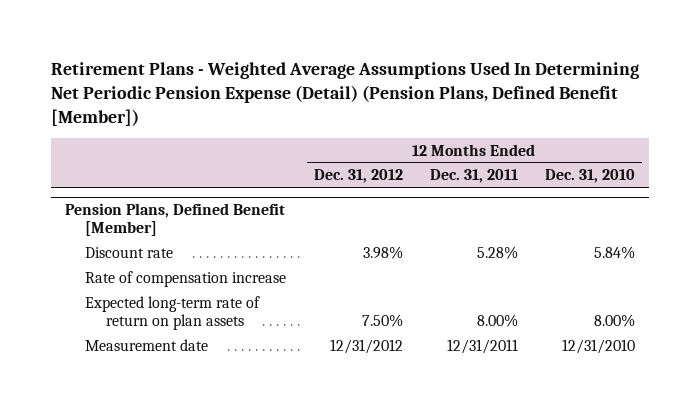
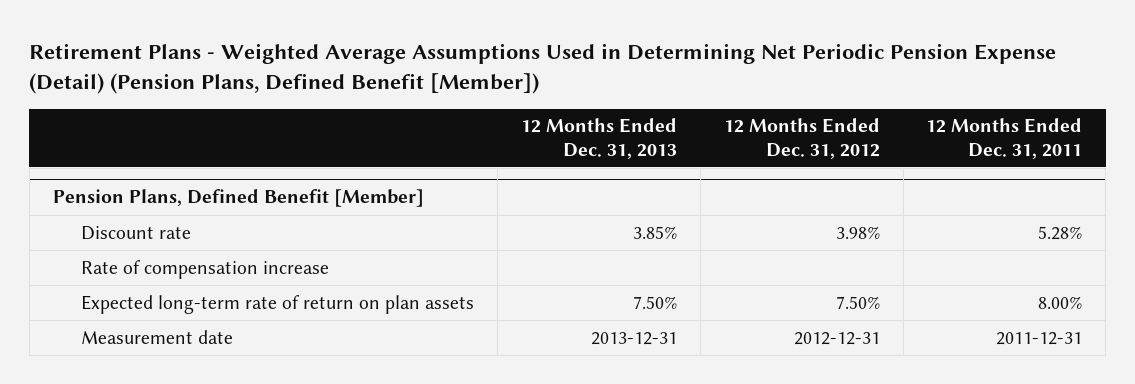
[51,62,640,126] Retirement Plans - Weighted Average Assumptions Used In Determining Net Periodic Pension Expense (Detail) (Pension Plans, Defined Benefit [Member]) -> [29,43,1057,95] Retirement Plans - Weighted Average Assumptions Used in Determining Net Periodic Pension Expense (Detail) (Pension Plans, Defined Benefit [Member])
[545,169,636,184] Dec. 31, 2010 -> none
none -> [520,118,677,159] 12 Months Ended Dec. 31, 2013
[329,338,403,354] 12/31/2012 -> [793,331,880,345] 2012-12-31
[446,338,518,354] 12/31/2011 -> [996,331,1083,345] 2011-12-31

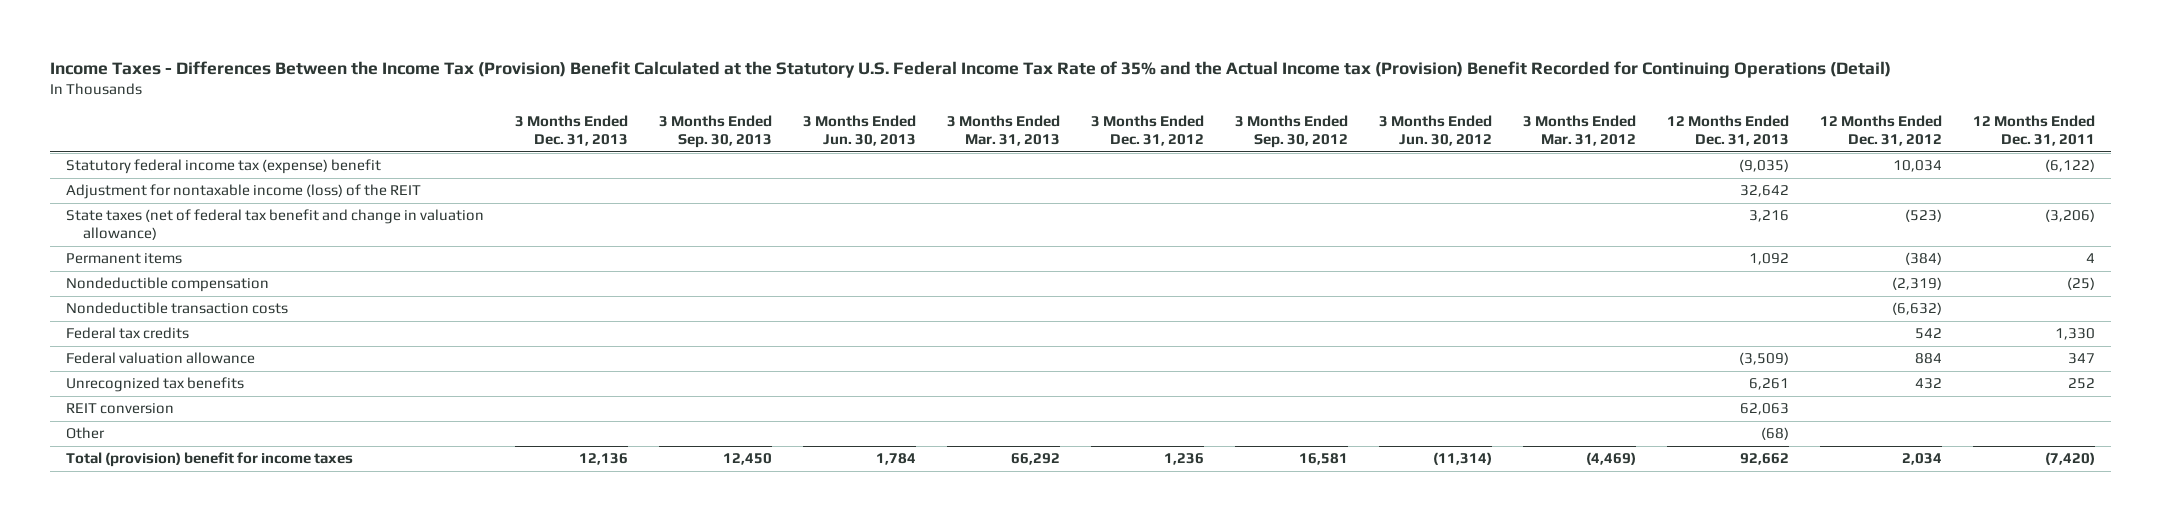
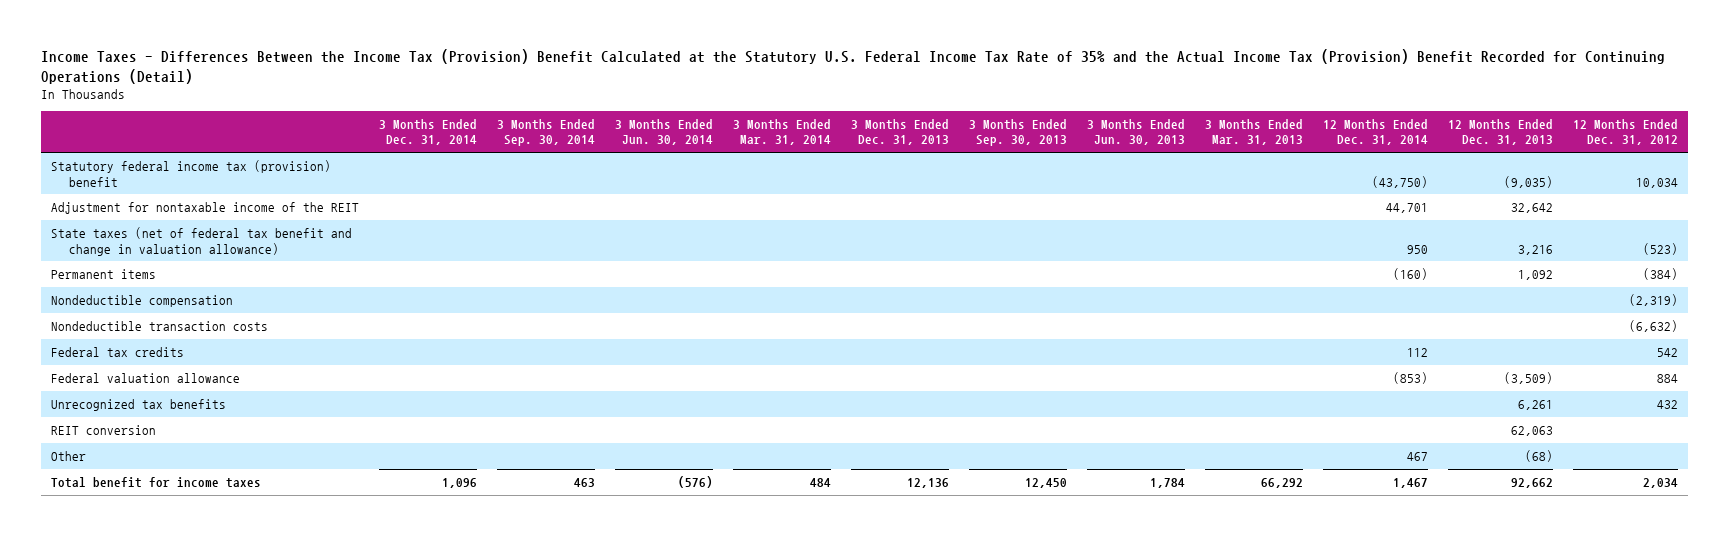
[50,60,1892,78] Income Taxes - Differences Between the Income Tax (Provision) Benefit Calculated at the Statutory U.S. Federal Income Tax Rate of 35% and the Actual Income tax (Provision) Benefit Recorded for Continuing Operations (Detail) -> [40,48,1665,84] Income Taxes - Differences Between the Income Tax (Provision) Benefit Calculated at the Statutory U.S. Federal Income Tax Rate of 35% and the Actual Income Tax (Provision) Benefit Recorded for Continuing Operations (Detail)
[1090,115,1204,147] 3 Months Ended Dec. 31, 2012 -> none
[1234,115,1348,149] 3 Months Ended Sep. 30, 2012 -> none
[1378,115,1492,147] 3 Months Ended Jun. 30, 2012 -> none
[1522,115,1636,147] 3 Months Ended Mar. 31, 2012 -> none
[1973,115,2096,147] 12 Months Ended Dec. 31, 2011 -> none
none -> [378,118,477,146] 3 Months Ended Dec. 31, 2014
none -> [496,118,595,147] 3 Months Ended Sep. 30, 2014
none -> [614,118,713,146] 3 Months Ended Jun. 30, 2014
none -> [732,118,831,146] 3 Months Ended Mar. 31, 2014
none -> [1322,118,1428,146] 12 Months Ended Dec. 31, 2014
[65,159,381,175] Statutory federal income tax (expense) benefit -> [50,159,331,187] Statutory federal income tax (provision) benefit
[65,184,421,200] Adjustment for nontaxable income (loss) of the REIT -> [50,201,359,214] Adjustment for nontaxable income of the REIT
[65,452,353,468] Total (provision) benefit for income taxes -> [50,476,261,488] Total benefit for income taxes

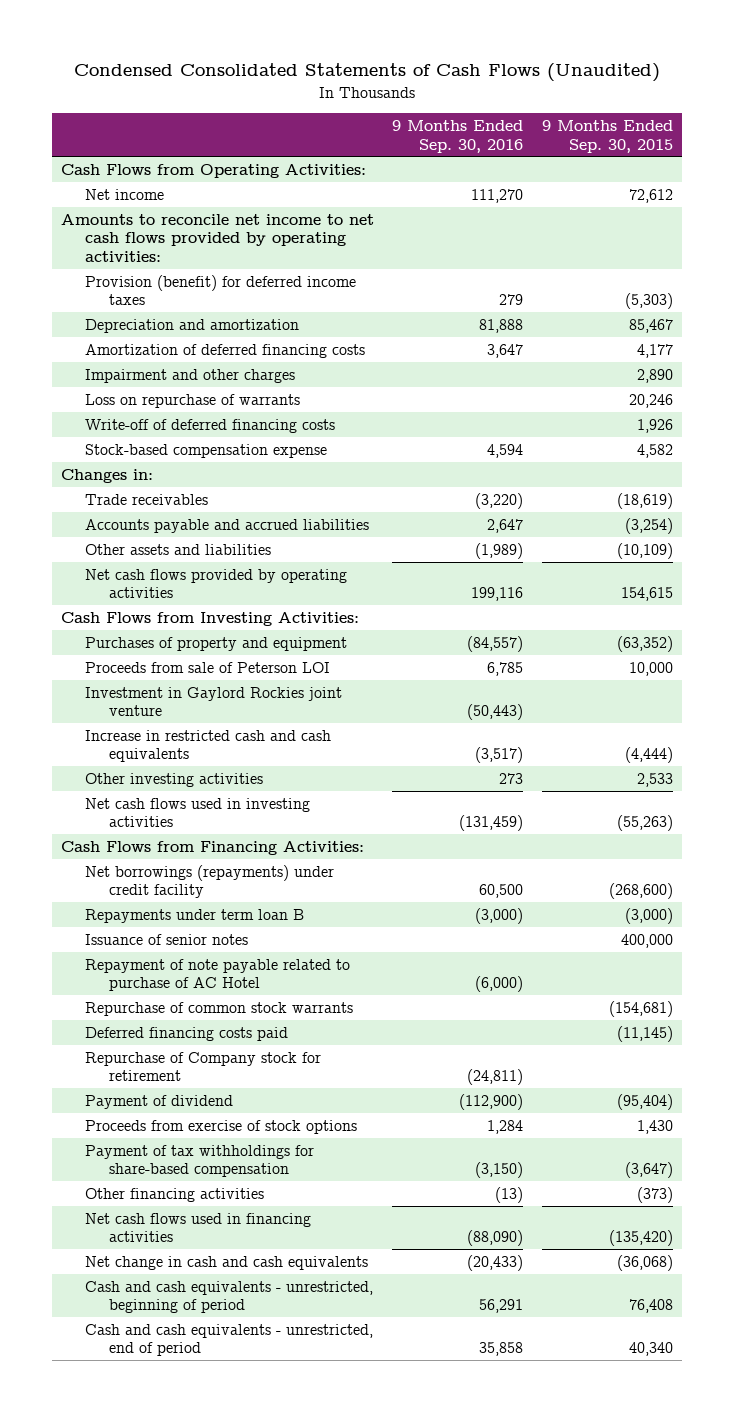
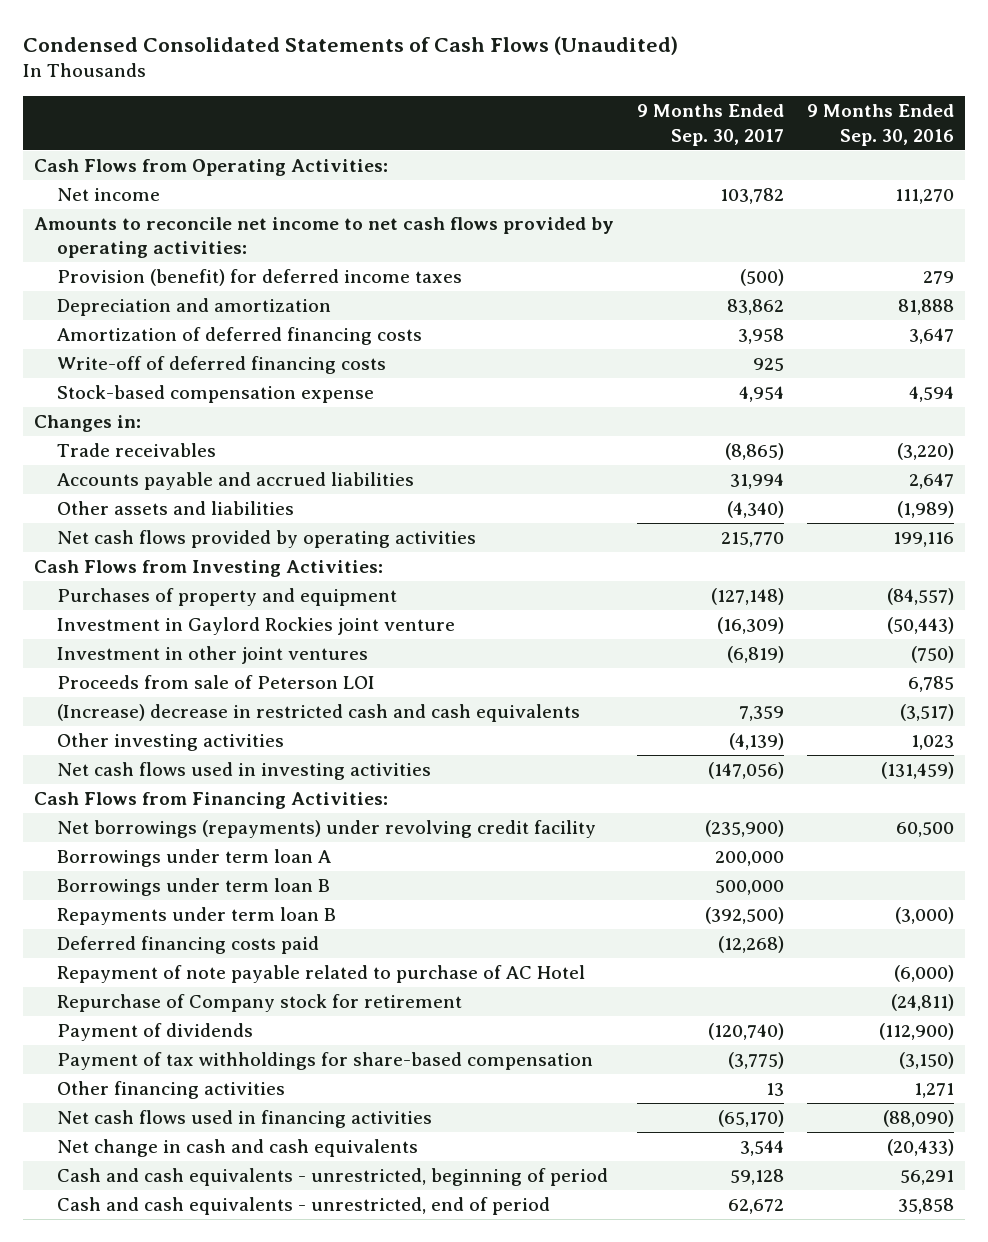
[541,120,673,153] 9 Months Ended Sep. 30, 2015 -> none
none -> [636,104,784,146] 9 Months Ended Sep. 30, 2017
[84,368,295,383] Impairment and other charges -> none
[84,393,300,408] Loss on repurchase of warrants -> none
none -> [56,646,368,665] Investment in other joint ventures
[84,661,330,673] Proceeds from sale of Peterson LOI -> [56,675,375,690] Proceeds from sale of Peterson LOI
[84,729,331,763] Increase in restricted cash and cash equivalents -> [56,704,580,723] (Increase) decrease in restricted cash and cash equivalents
[499,772,524,784] 273 -> [910,735,954,751] 1,023
[84,864,334,899] Net borrowings (repayments) under credit facility -> [56,820,596,839] Net borrowings (repayments) under revolving credit facility
none -> [56,849,331,868] Borrowings under term loan A
none -> [56,878,330,897] Borrowings under term loan B
[84,933,248,945] Issuance of senior notes -> none
[84,1001,353,1016] Repurchase of common stock warrants -> none
[84,958,350,992] Repayment of note payable related to purchase of AC Hotel -> [56,965,585,984] Repayment of note payable related to purchase of AC Hotel
[84,1119,357,1134] Proceeds from exercise of stock options -> none
[84,1094,233,1109] Payment of dividend -> [56,1023,253,1042] Payment of dividends
[495,1186,524,1203] (13) -> [913,1083,954,1099] 1,271

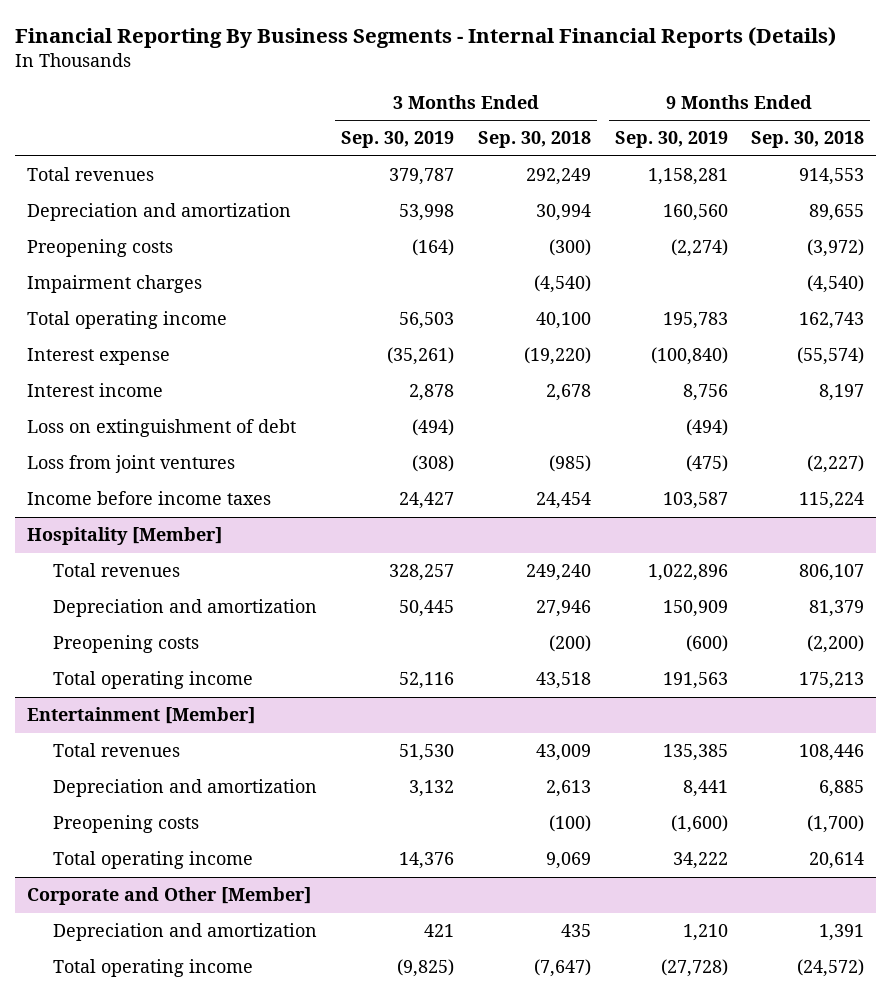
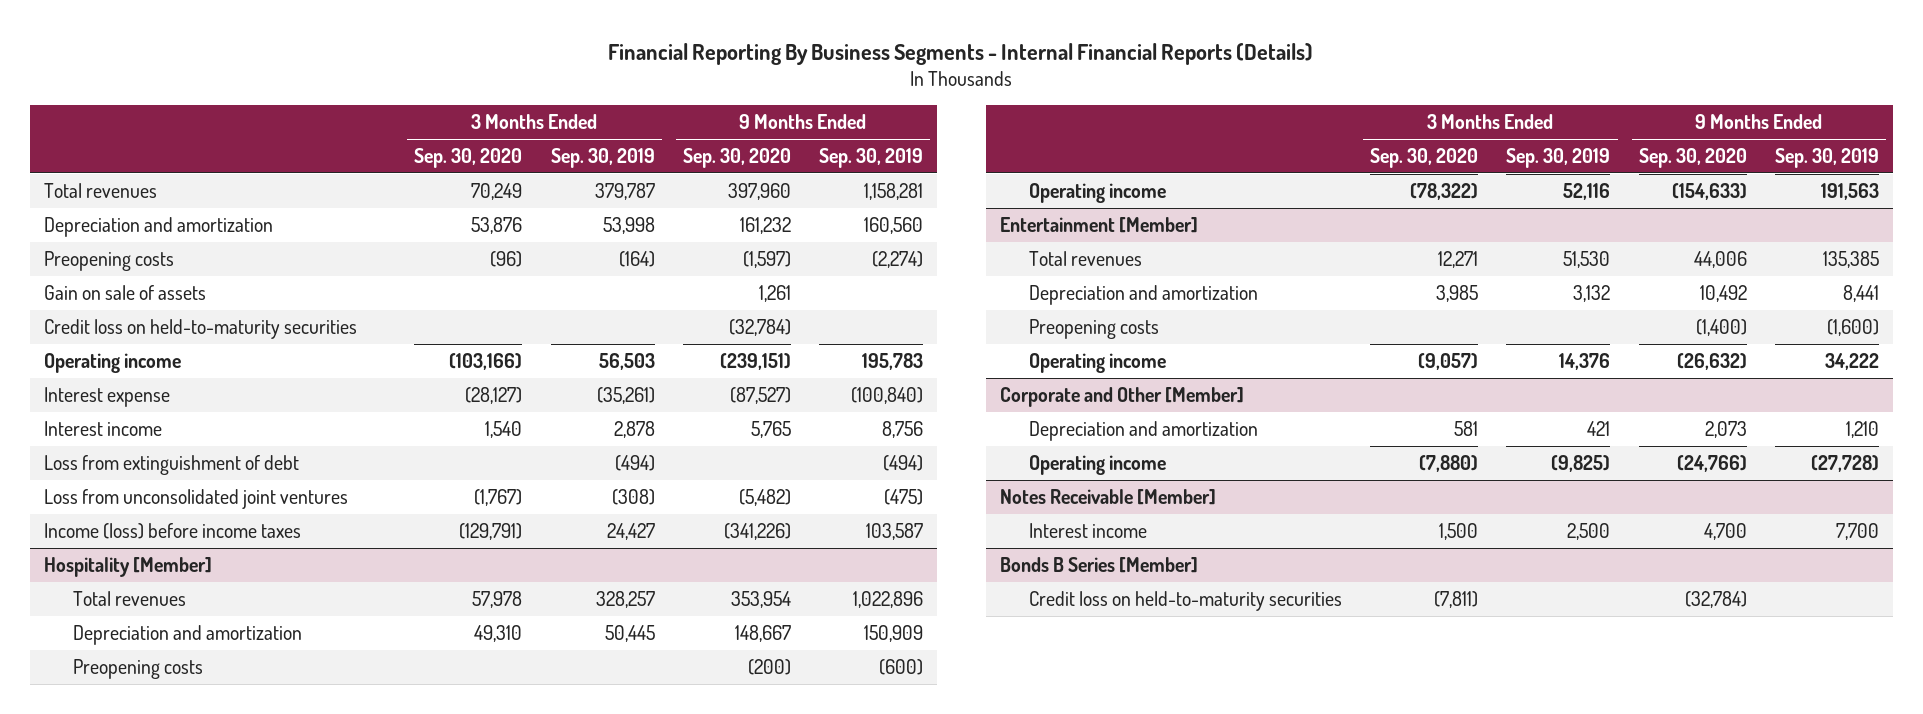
[477,131,591,149] Sep. 30, 2018 -> none
[751,131,865,149] Sep. 30, 2018 -> none
none -> [414,148,523,169] Sep. 30, 2020
none -> [682,148,791,169] Sep. 30, 2020
[26,275,202,294] Impairment charges -> none
none -> [43,285,206,301] Gain on sale of assets
none -> [43,319,357,340] Credit loss on held-to-maturity securities
[26,311,227,330] Total operating income -> [43,353,181,374] Operating income
[26,419,296,438] Loss on extinguishment of debt -> [43,455,299,476] Loss from extinguishment of debt
[26,455,235,474] Loss from joint ventures -> [43,489,348,510] Loss from unconsolidated joint ventures
[26,491,271,506] Income before income taxes -> [43,523,301,540] Income (loss) before income taxes
[53,671,254,690] Total operating income -> [1029,183,1167,204] Operating income
[53,851,254,870] Total operating income -> [1029,353,1167,374] Operating income
[53,959,254,978] Total operating income -> [1029,455,1167,476] Operating income
none -> [999,489,1216,506] Notes Receivable [Member]
none -> [1029,523,1148,539] Interest income
none -> [999,557,1198,574] Bonds B Series [Member]
none -> [1029,591,1343,612] Credit loss on held-to-maturity securities

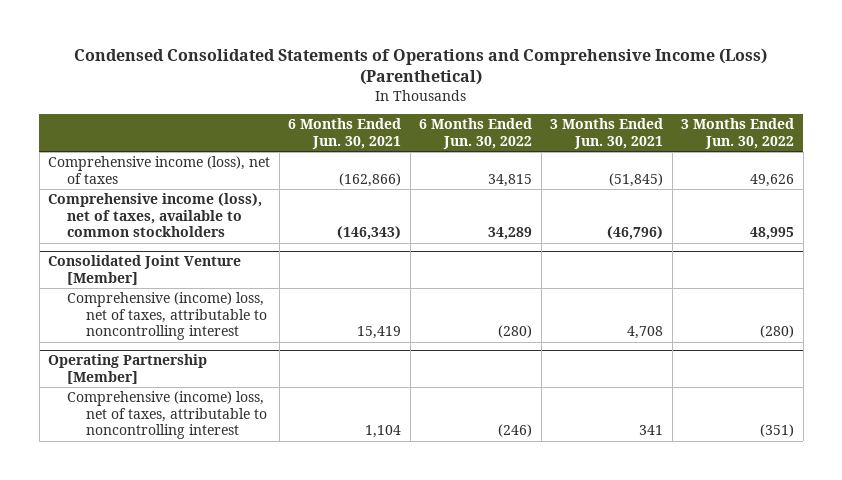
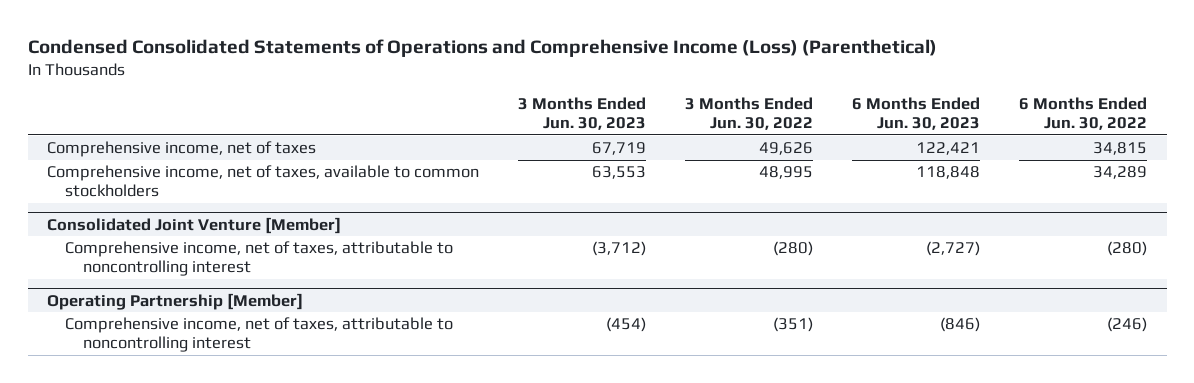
[288,118,402,150] 6 Months Ended Jun. 30, 2021 -> none
[550,118,664,150] 3 Months Ended Jun. 30, 2021 -> none
none -> [518,96,647,131] 3 Months Ended Jun. 30, 2023
none -> [852,96,981,131] 6 Months Ended Jun. 30, 2023
[48,156,271,184] Comprehensive income (loss), net of taxes -> [47,141,317,158] Comprehensive income, net of taxes
[48,193,263,238] Comprehensive income (loss), net of taxes, available to common stockholders -> [47,165,480,198] Comprehensive income, net of taxes, available to common stockholders
[67,292,268,341] Comprehensive (income) loss, net of taxes, attributable to noncontrolling interest -> [65,241,454,277] Comprehensive income, net of taxes, attributable to noncontrolling interest
[67,391,268,440] Comprehensive (income) loss, net of taxes, attributable to noncontrolling interest -> [65,317,454,353] Comprehensive income, net of taxes, attributable to noncontrolling interest

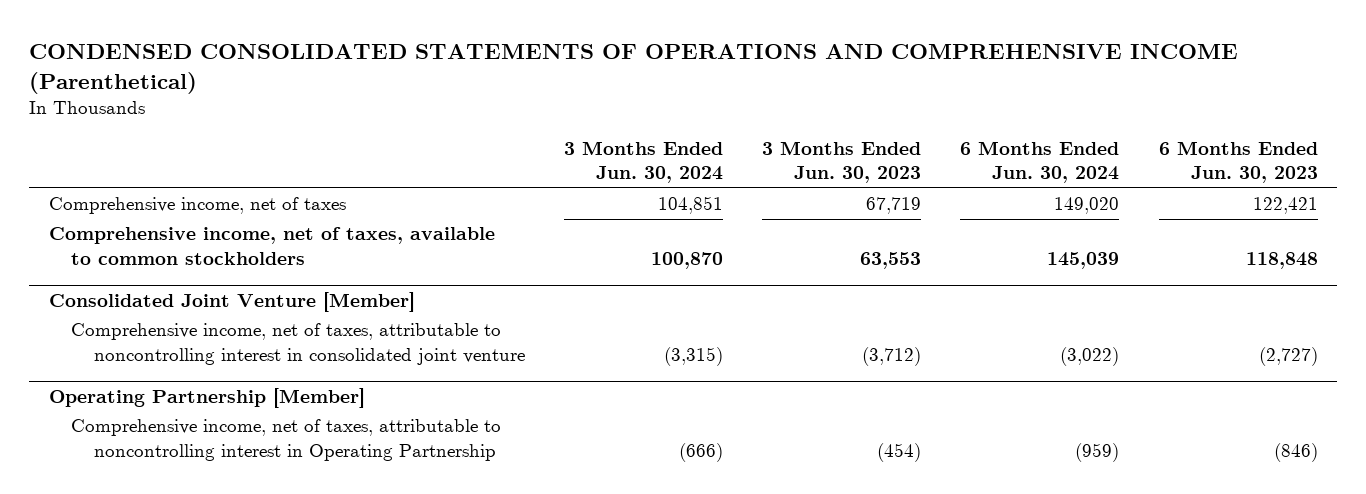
[27,39,937,58] Condensed Consolidated Statements of Operations and Comprehensive Income (Loss) (Parenthetical) -> [29,43,1239,94] CONDENSED CONSOLIDATED STATEMENTS OF OPERATIONS AND COMPREHENSIVE INCOME (Parenthetical)
[685,96,814,131] 3 Months Ended Jun. 30, 2022 -> none
[1019,96,1148,131] 6 Months Ended Jun. 30, 2022 -> none
none -> [563,141,723,184] 3 Months Ended Jun. 30, 2024
none -> [960,141,1120,184] 6 Months Ended Jun. 30, 2024
[65,241,454,277] Comprehensive income, net of taxes, attributable to noncontrolling interest -> [71,323,525,365] Comprehensive income, net of taxes, attributable to noncontrolling interest in consolidated joint venture
[65,317,454,353] Comprehensive income, net of taxes, attributable to noncontrolling interest -> [71,419,502,461] Comprehensive income, net of taxes, attributable to noncontrolling interest in Operating Partnership

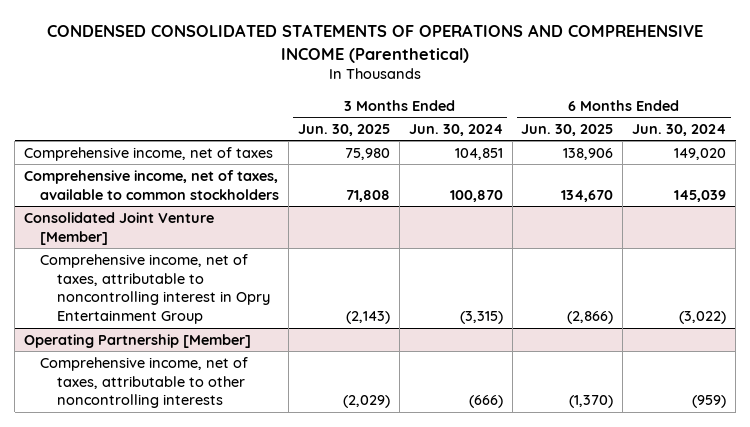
[762,141,922,184] 3 Months Ended Jun. 30, 2023 -> none
[1158,141,1318,184] 6 Months Ended Jun. 30, 2023 -> none
none -> [298,123,391,136] Jun. 30, 2025
none -> [521,123,614,136] Jun. 30, 2025
[71,323,525,365] Comprehensive income, net of taxes, attributable to noncontrolling interest in consolidated joint venture -> [40,253,270,325] Comprehensive income, net of taxes, attributable to noncontrolling interest in Opry Entertainment Group
[71,419,502,461] Comprehensive income, net of taxes, attributable to noncontrolling interest in Operating Partnership -> [40,356,249,409] Comprehensive income, net of taxes, attributable to other noncontrolling interests

